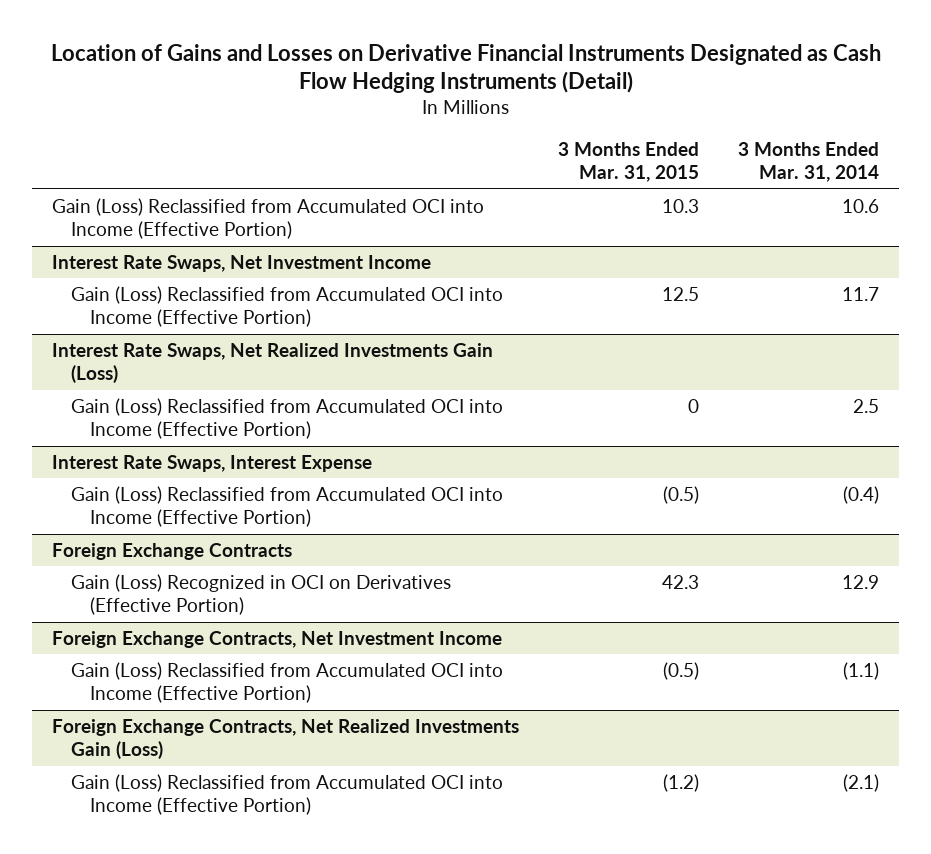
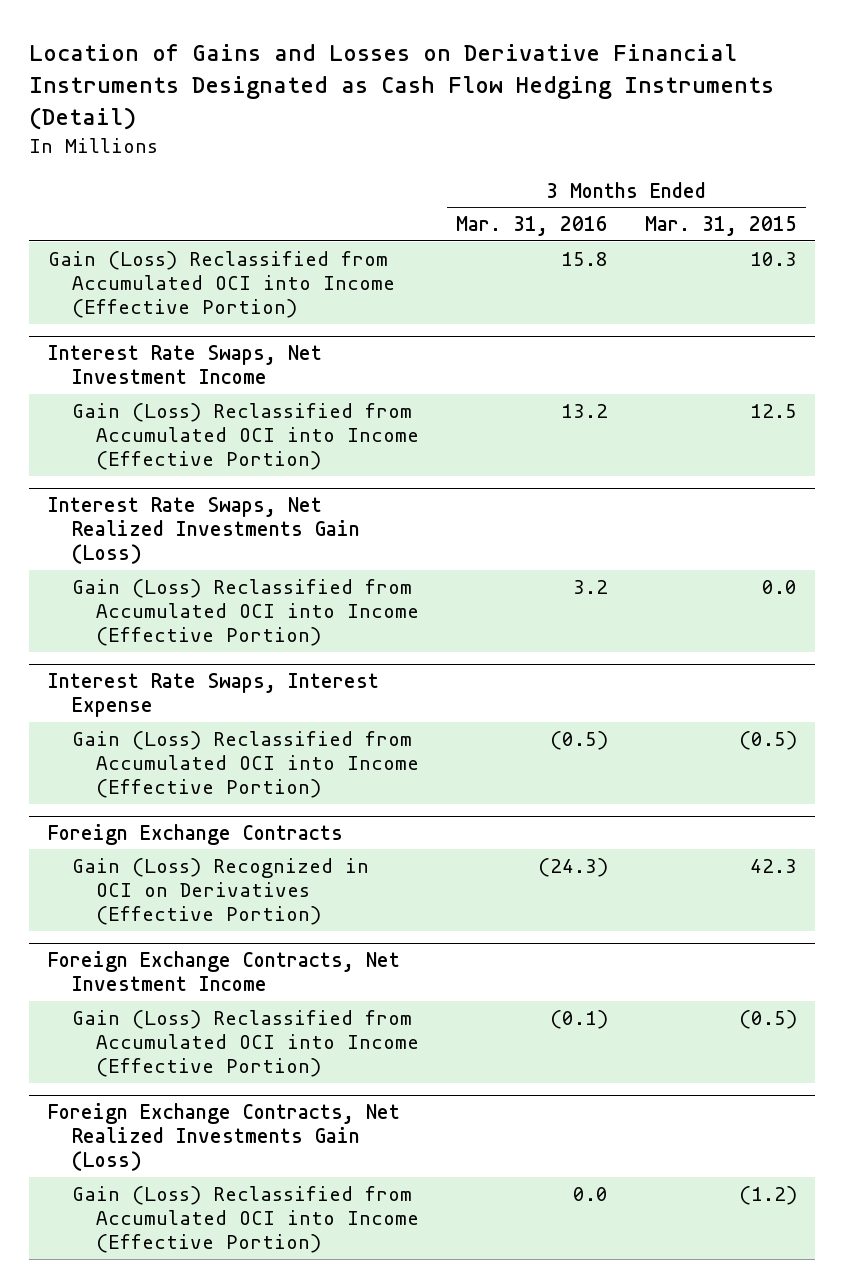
[738,141,880,183] 3 Months Ended Mar. 31, 2014 -> none
none -> [456,216,609,237] Mar. 31, 2016
[688,398,700,413] 0 -> [761,579,797,594] 0.0

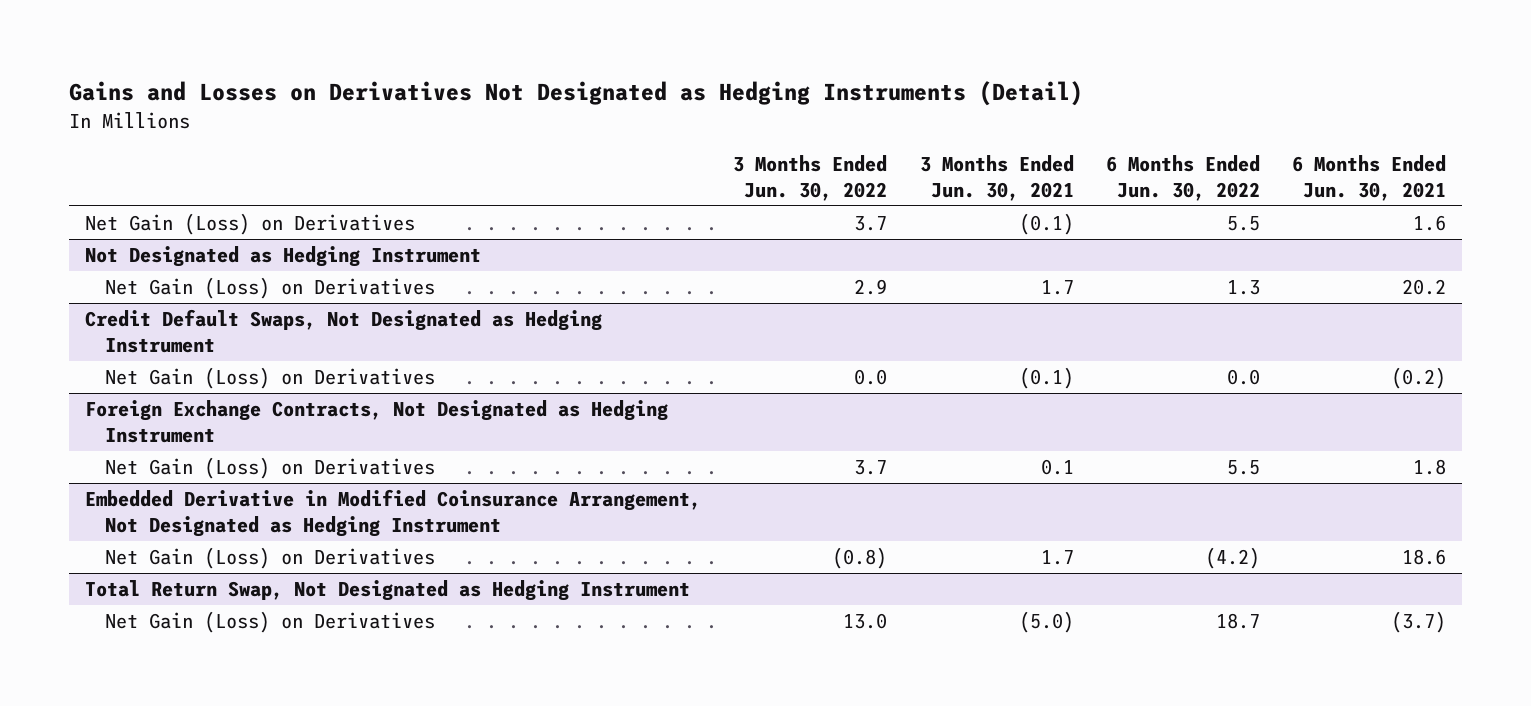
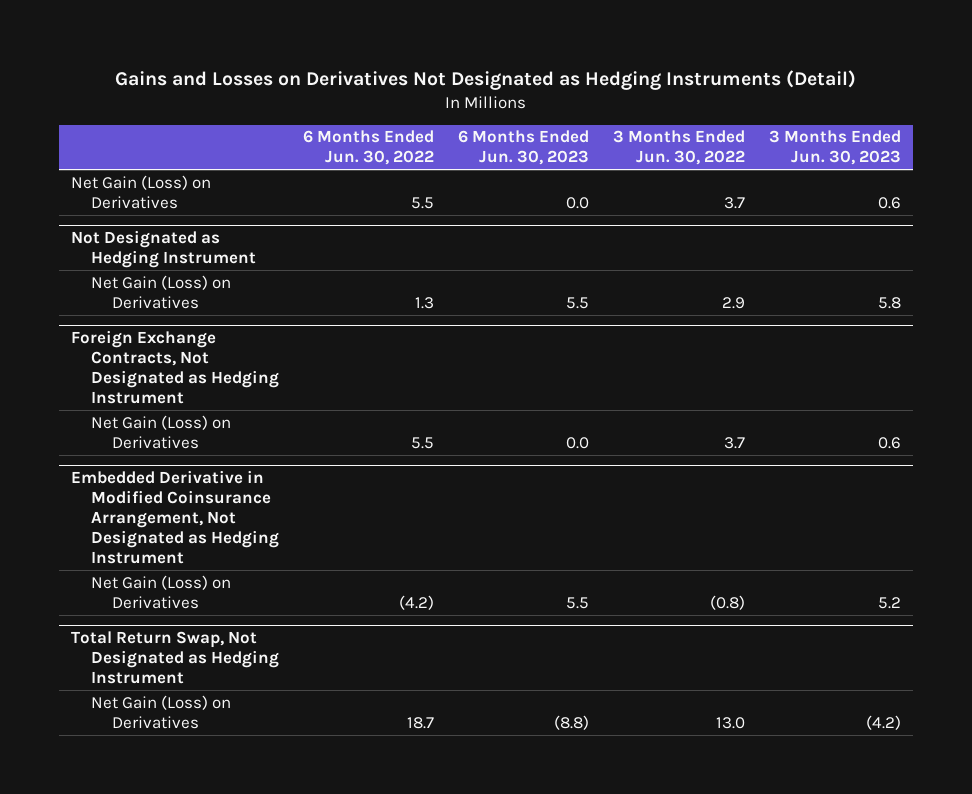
[919,155,1074,201] 3 Months Ended Jun. 30, 2021 -> none
[1292,155,1447,201] 6 Months Ended Jun. 30, 2021 -> none
none -> [458,130,590,166] 6 Months Ended Jun. 30, 2023
none -> [769,130,902,166] 3 Months Ended Jun. 30, 2023
[85,309,603,353] Credit Default Swaps, Not Designated as Hedging Instrument -> none
[105,367,436,390] Net Gain (Loss) on Derivatives -> none

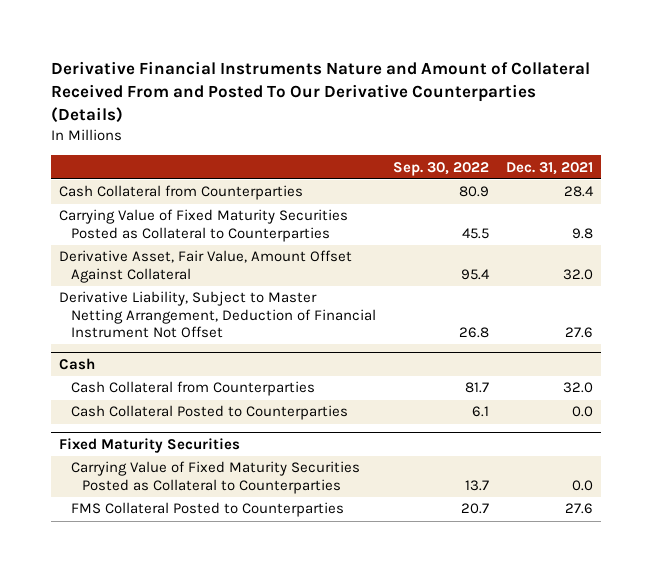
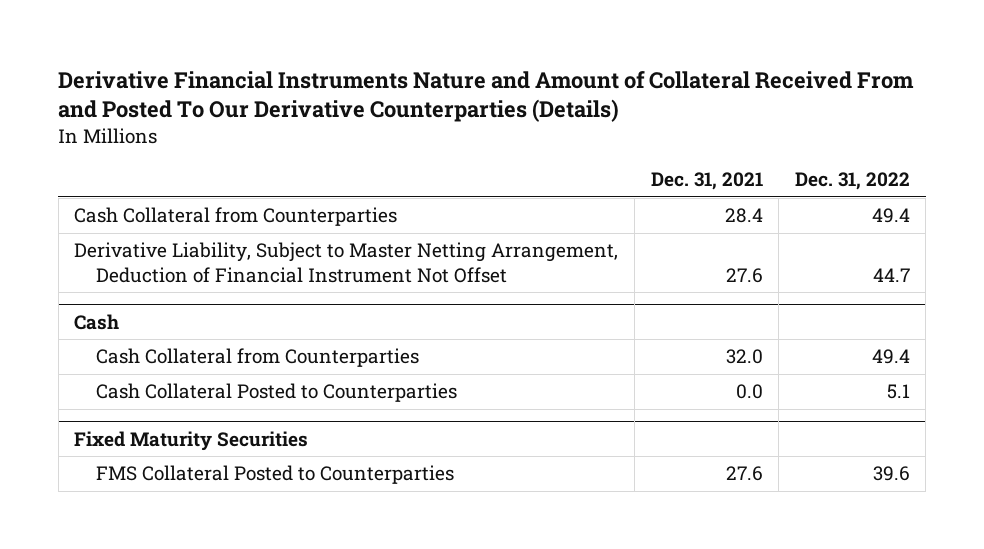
[392,161,489,176] Sep. 30, 2022 -> none
none -> [794,172,910,191] Dec. 31, 2022
[59,209,349,242] Carrying Value of Fixed Maturity Securities Posted as Collateral to Counterparties -> none
[59,250,353,283] Derivative Asset, Fair Value, Amount Offset Against Collateral -> none
[70,461,360,494] Carrying Value of Fixed Maturity Securities Posted as Collateral to Counterparties -> none

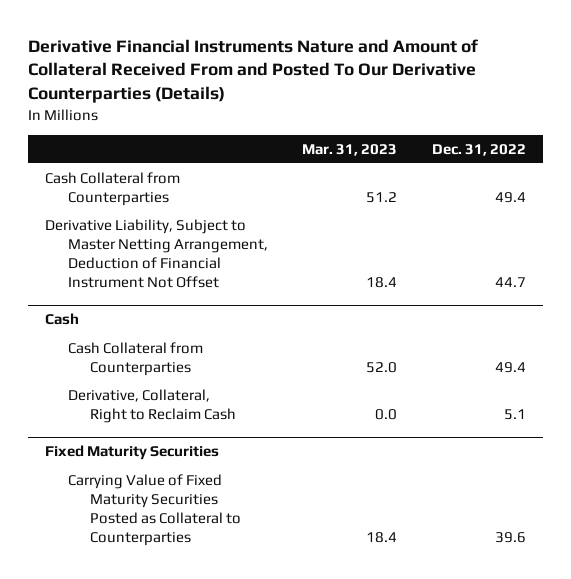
[650,172,763,191] Dec. 31, 2021 -> none
none -> [302,143,398,156] Mar. 31, 2023
[96,383,458,403] Cash Collateral Posted to Counterparties -> [67,388,236,424] Derivative, Collateral, Right to Reclaim Cash
[96,465,455,485] FMS Collateral Posted to Counterparties -> [67,473,241,547] Carrying Value of Fixed Maturity Securities Posted as Collateral to Counterparties

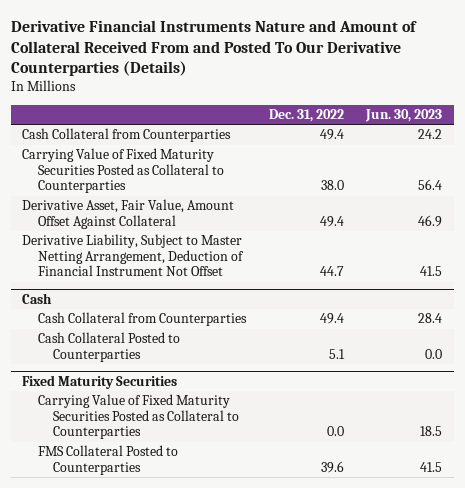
[302,143,398,156] Mar. 31, 2023 -> none
none -> [365,108,443,122] Jun. 30, 2023
none -> [22,148,224,194] Carrying Value of Fixed Maturity Securities Posted as Collateral to Counterparties
none -> [22,199,235,229] Derivative Asset, Fair Value, Amount Offset Against Collateral
[67,388,236,424] Derivative, Collateral, Right to Reclaim Cash -> [37,332,180,362] Cash Collateral Posted to Counterparties
[494,532,526,544] 39.6 -> [326,426,344,437] 0.0
none -> [37,445,178,475] FMS Collateral Posted to Counterparties

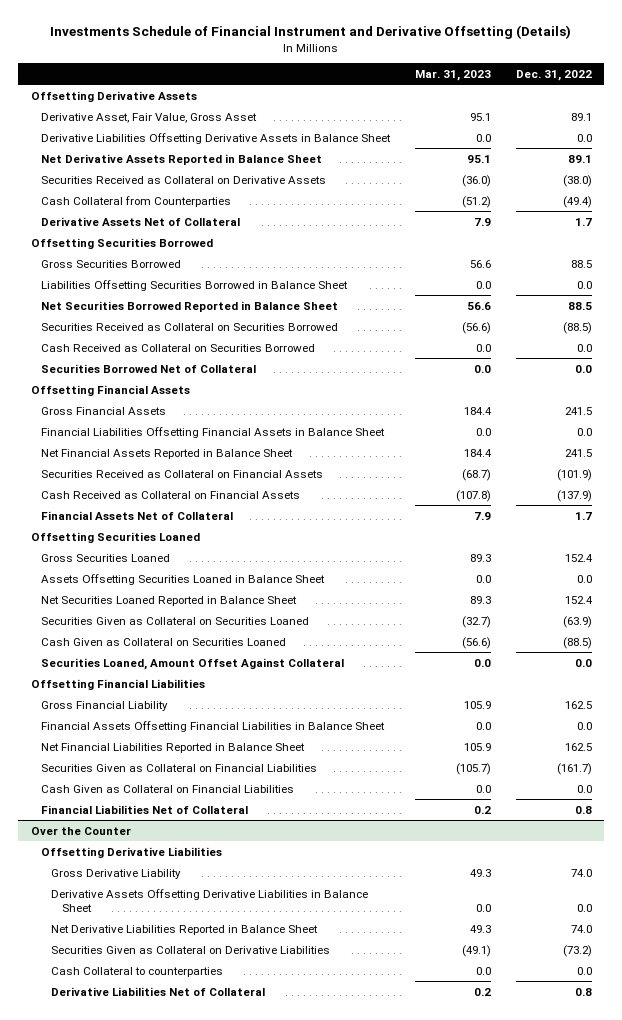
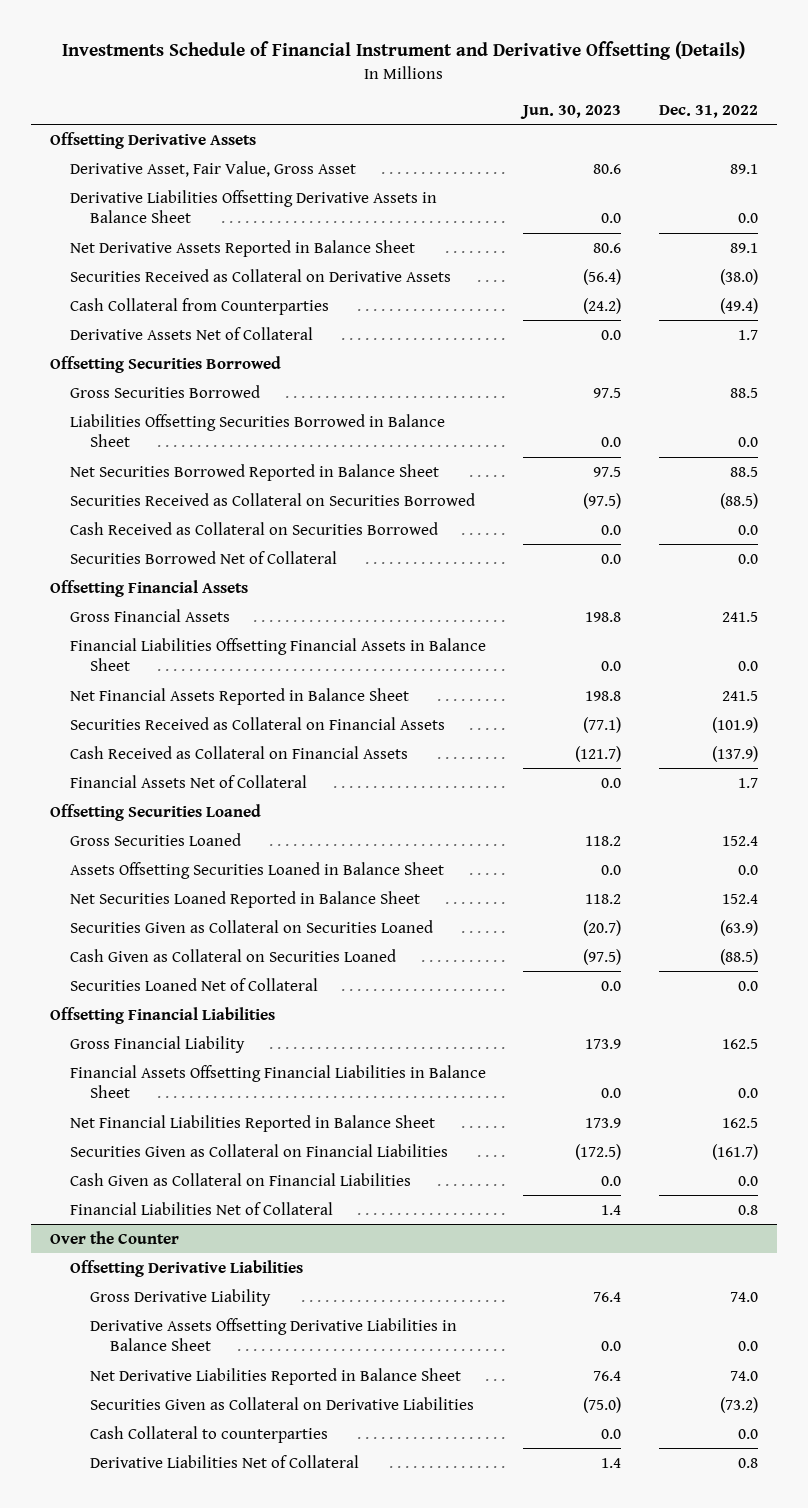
[414,69,491,81] Mar. 31, 2023 -> none
none -> [520,104,622,119] Jun. 30, 2023
[40,657,344,670] Securities Loaned, Amount Offset Against Collateral -> [69,977,318,991] Securities Loaned Net of Collateral

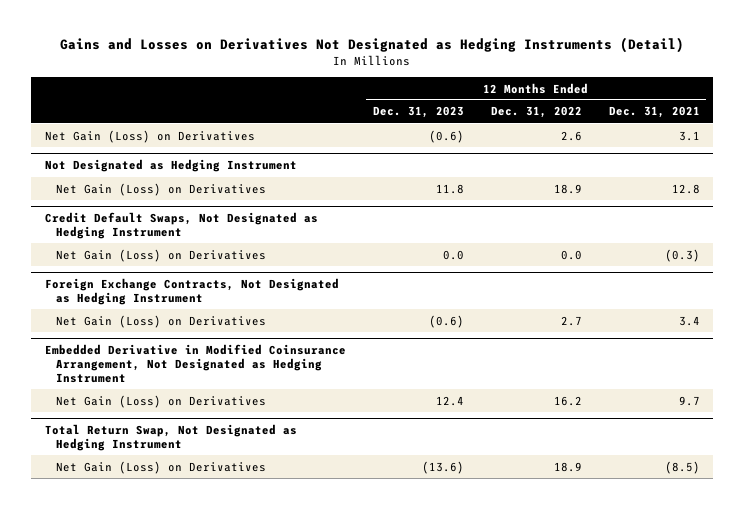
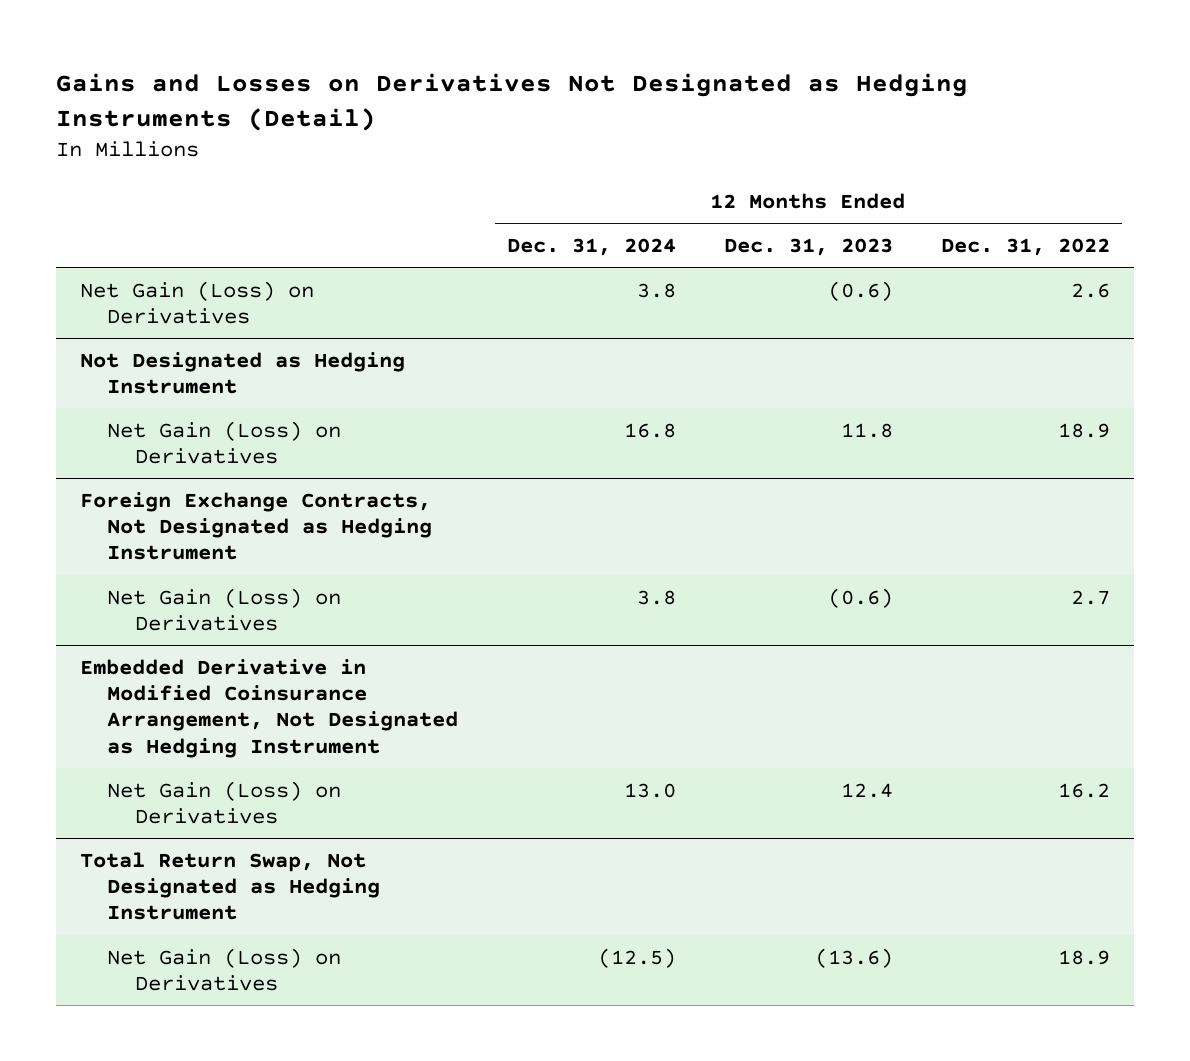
[608,106,700,119] Dec. 31, 2021 -> none
none -> [506,237,676,256] Dec. 31, 2024
[44,212,318,240] Credit Default Swaps, Not Designated as Hedging Instrument -> none
[56,248,267,262] Net Gain (Loss) on Derivatives -> none

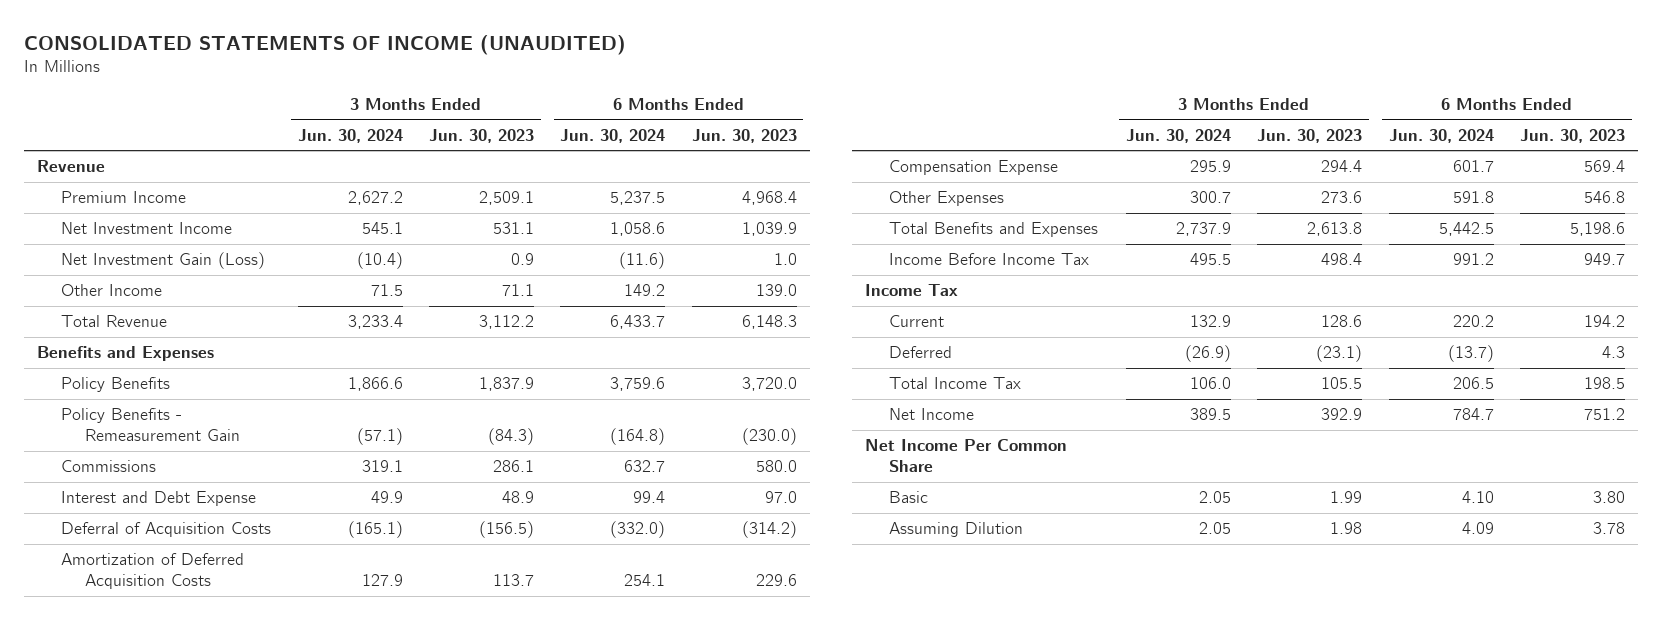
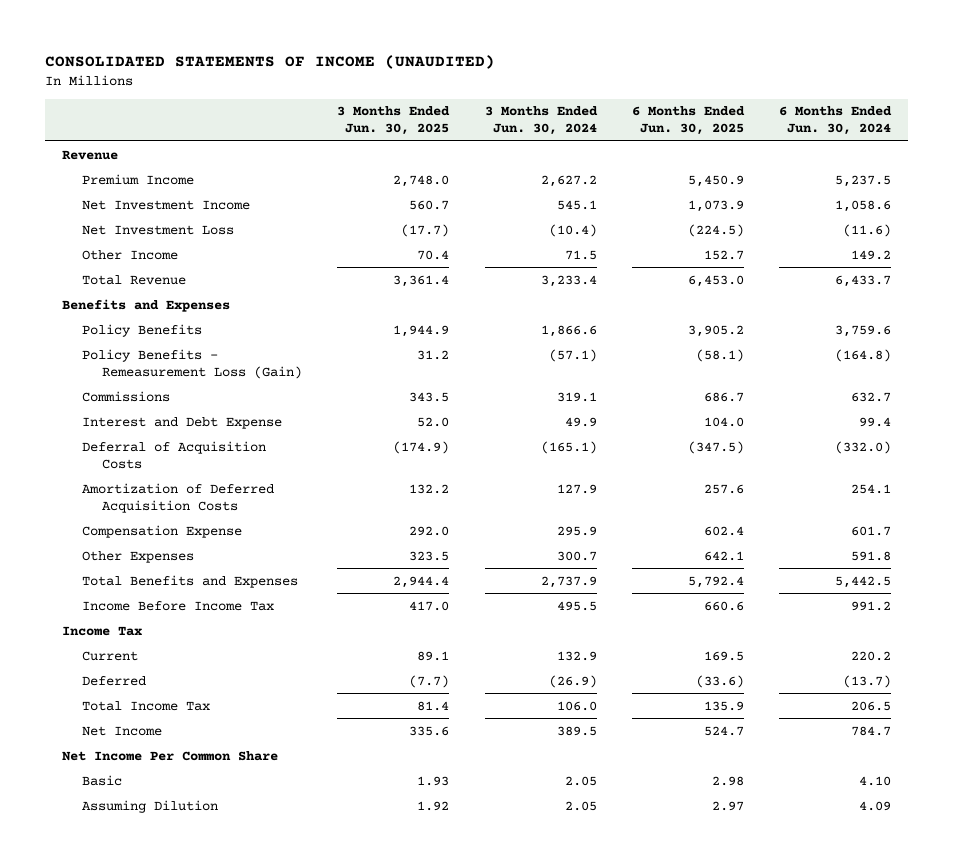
[429,128,535,143] Jun. 30, 2023 -> none
[691,128,797,143] Jun. 30, 2023 -> none
none -> [337,106,451,136] 3 Months Ended Jun. 30, 2025
none -> [631,106,745,136] 6 Months Ended Jun. 30, 2025
[61,252,266,270] Net Investment Gain (Loss) -> [82,224,235,235] Net Investment Loss
[61,408,241,442] Policy Benefits - Remeasurement Gain -> [82,348,303,379] Policy Benefits - Remeasurement Loss (Gain)

